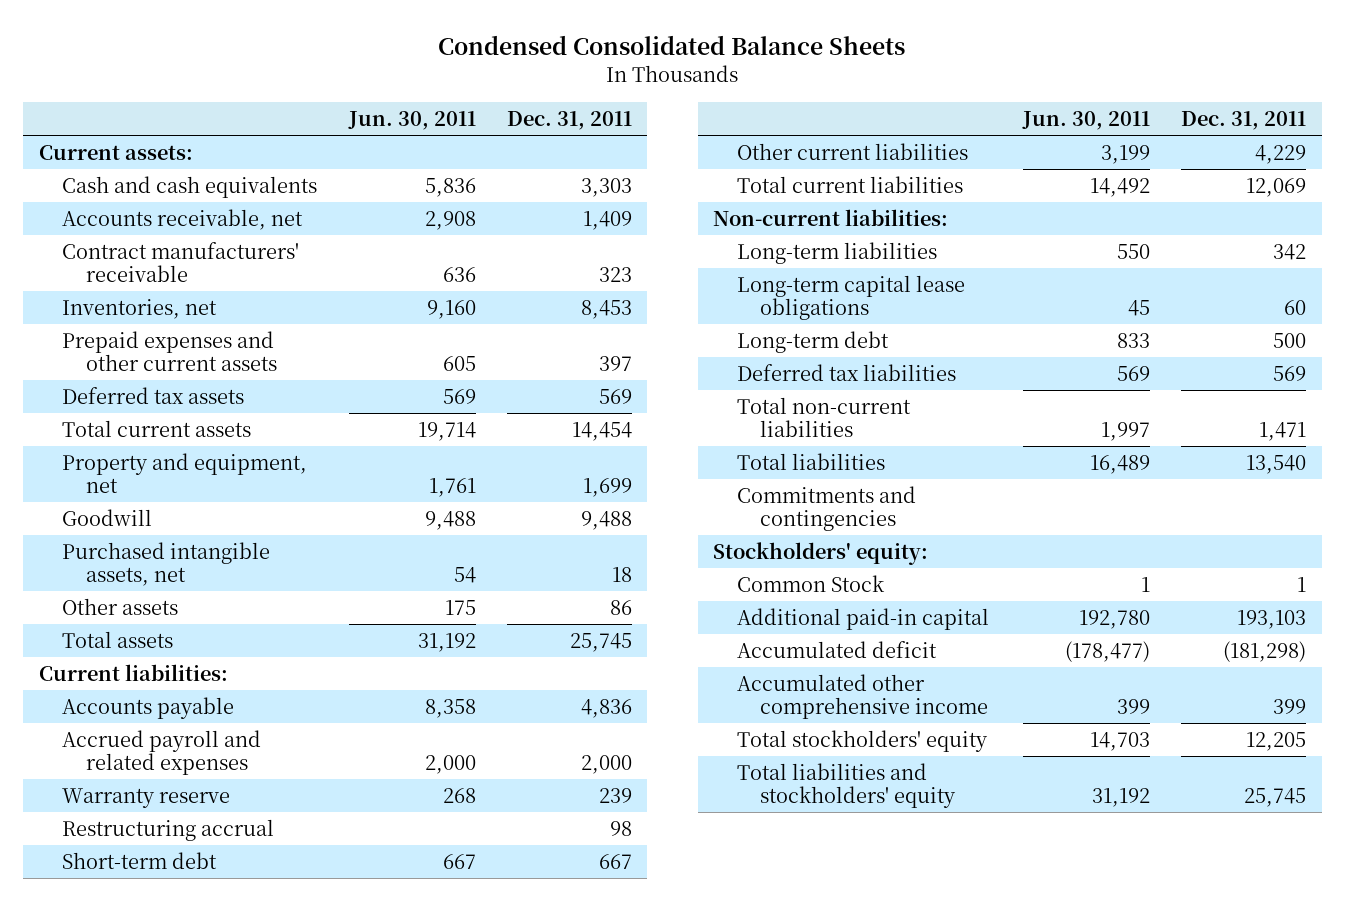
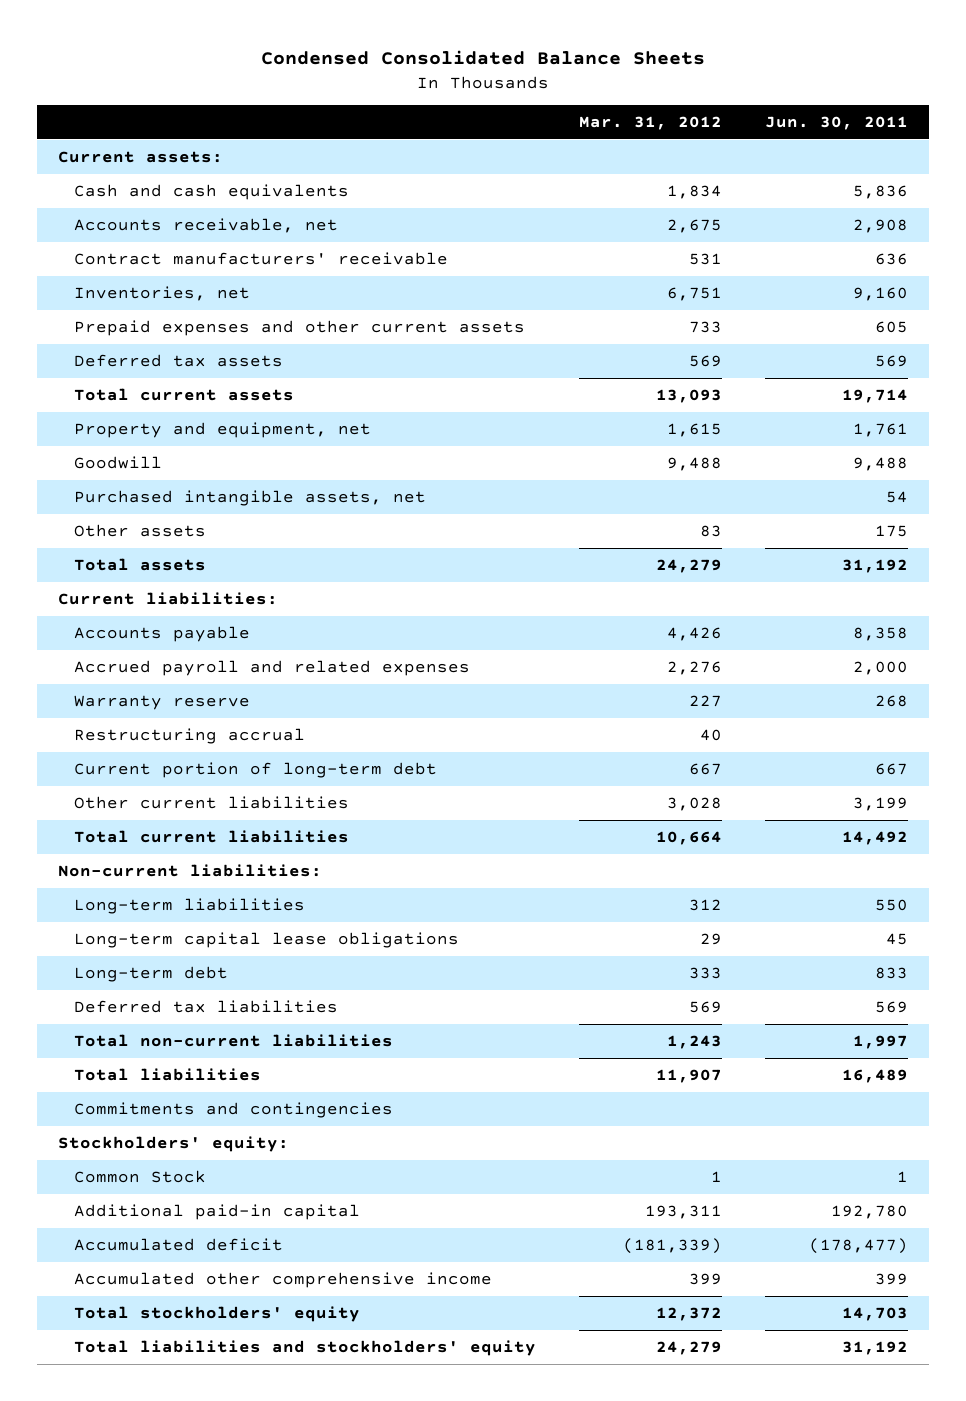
[506,110,632,130] Dec. 31, 2011 -> none
none -> [578,116,722,131] Mar. 31, 2012
[62,851,218,869] Short-term debt -> [74,761,438,778] Current portion of long-term debt

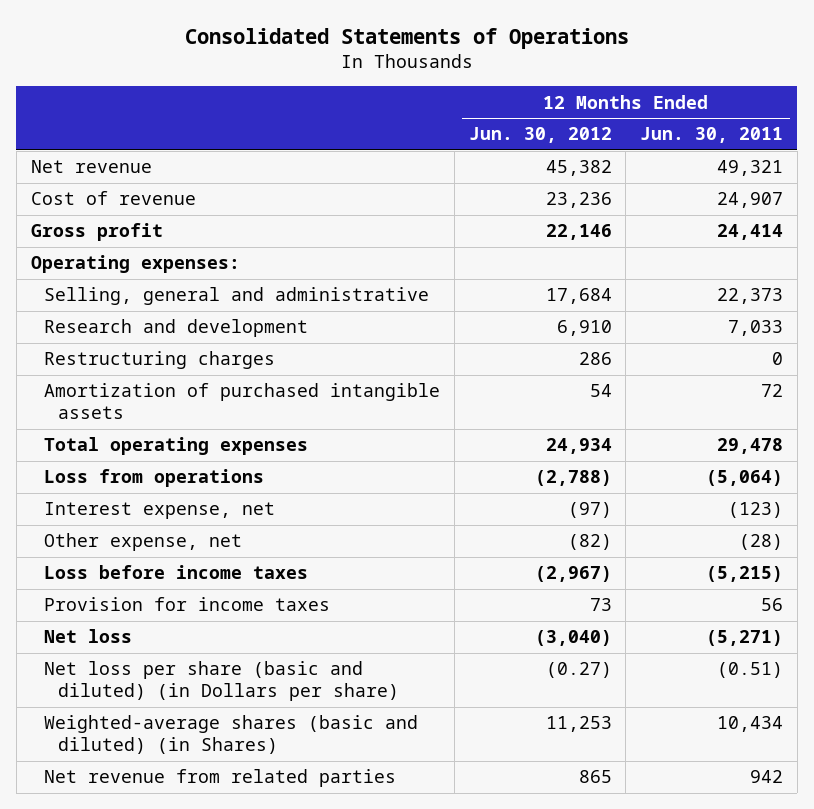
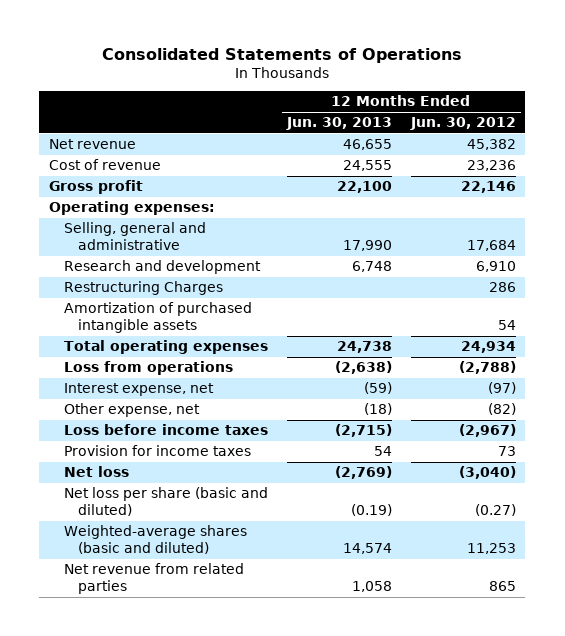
[640,127,784,144] Jun. 30, 2011 -> none
none -> [285,117,392,131] Jun. 30, 2013
[44,351,276,370] Restructuring charges -> [63,281,223,296] Restructuring Charges
[44,661,399,702] Net loss per share (basic and diluted) (in Dollars per share) -> [63,487,268,517] Net loss per share (basic and diluted)
[44,715,419,755] Weighted-average shares (basic and diluted) (in Shares) -> [63,525,247,555] Weighted-average shares (basic and diluted)

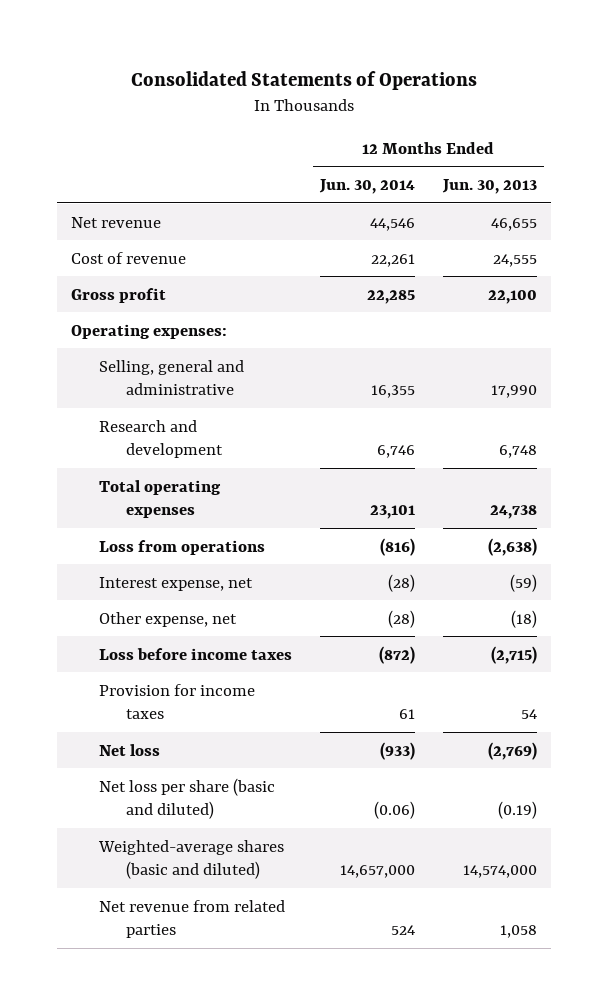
[409,117,516,131] Jun. 30, 2012 -> none
none -> [318,179,415,195] Jun. 30, 2014
[63,281,223,296] Restructuring Charges -> none
[63,302,252,334] Amortization of purchased intangible assets -> none
[342,543,392,555] 14,574 -> [462,864,537,878] 14,574,000

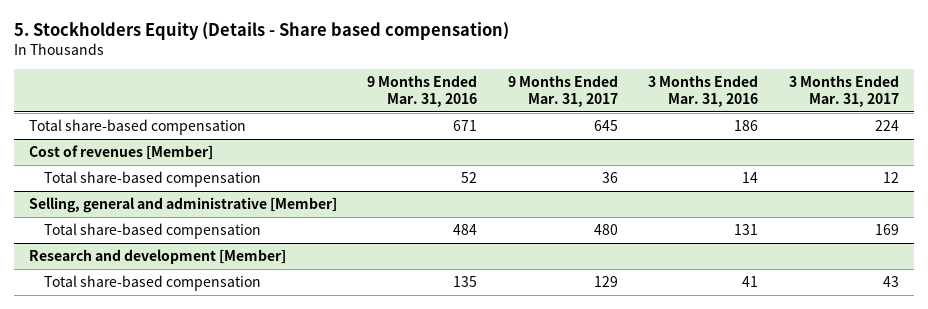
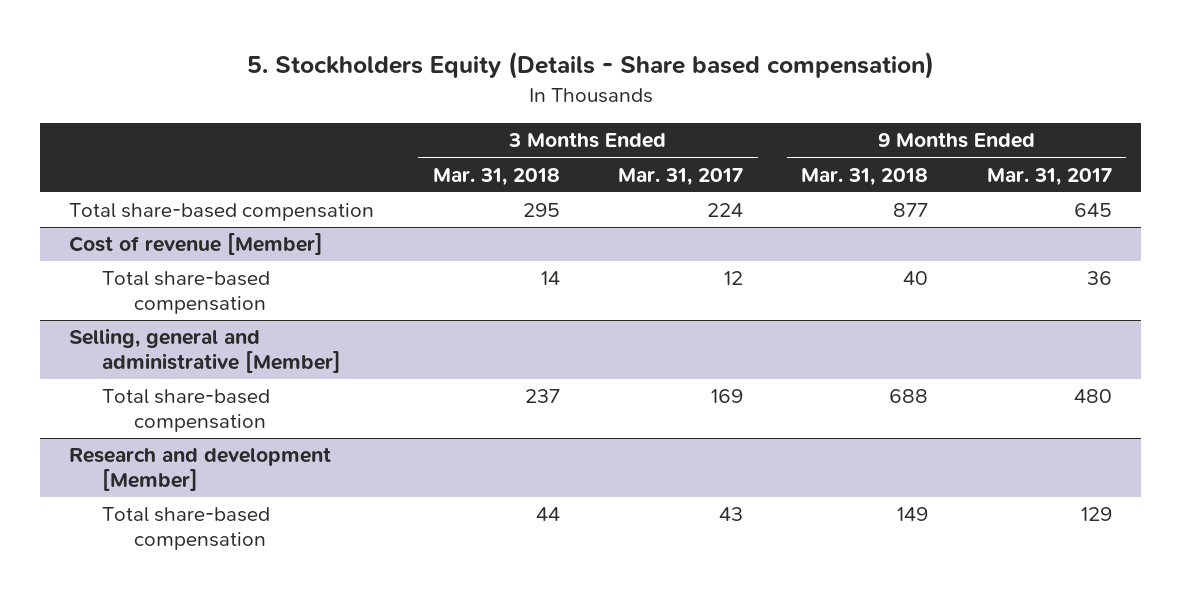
[367,75,478,108] 9 Months Ended Mar. 31, 2016 -> none
[648,75,759,108] 3 Months Ended Mar. 31, 2016 -> none
none -> [432,167,560,186] Mar. 31, 2018
none -> [801,167,929,186] Mar. 31, 2018
[28,145,213,161] Cost of revenues [Member] -> [69,233,324,256] Cost of revenue [Member]

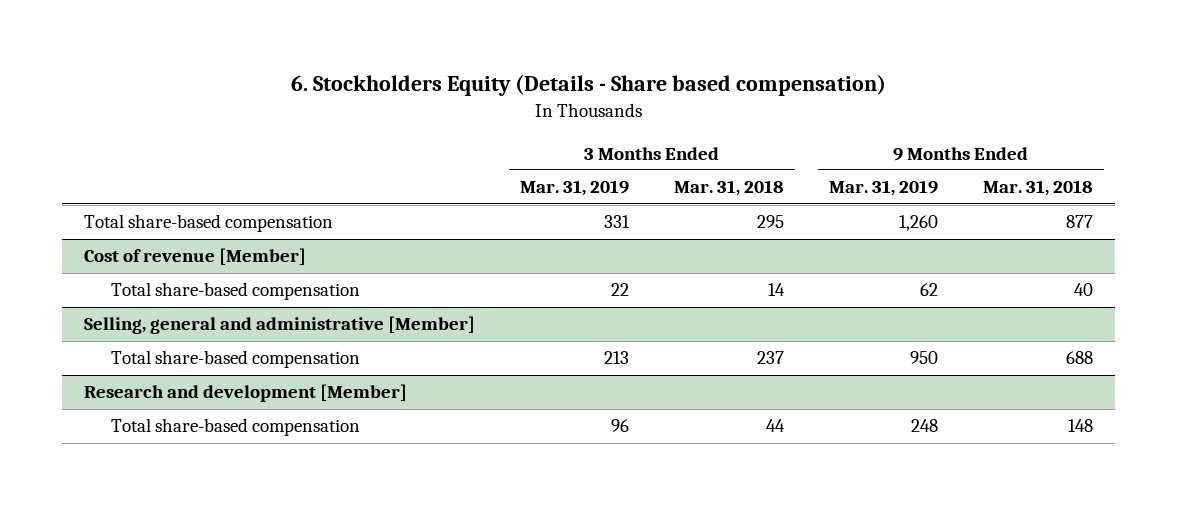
[246,50,934,79] 5. Stockholders Equity (Details - Share based compensation) -> [290,74,886,97] 6. Stockholders Equity (Details - Share based compensation)
[618,167,744,186] Mar. 31, 2017 -> none
[986,167,1112,186] Mar. 31, 2017 -> none
none -> [520,180,630,197] Mar. 31, 2019
none -> [829,180,939,197] Mar. 31, 2019
[897,507,929,522] 149 -> [1067,419,1093,433] 148

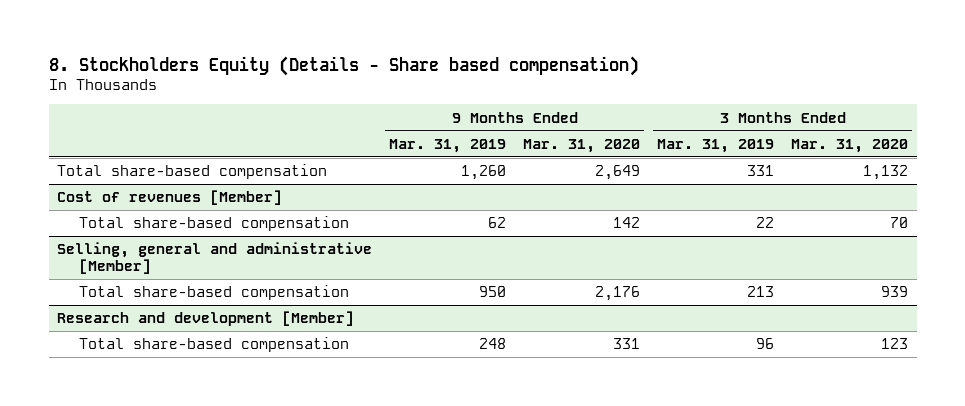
[290,74,886,97] 6. Stockholders Equity (Details - Share based compensation) -> [48,55,639,76] 8. Stockholders Equity (Details - Share based compensation)
[674,180,785,197] Mar. 31, 2018 -> none
[982,180,1093,197] Mar. 31, 2018 -> none
none -> [523,138,641,153] Mar. 31, 2020
none -> [791,138,909,153] Mar. 31, 2020
[84,248,307,266] Cost of revenue [Member] -> [57,190,283,206] Cost of revenues [Member]

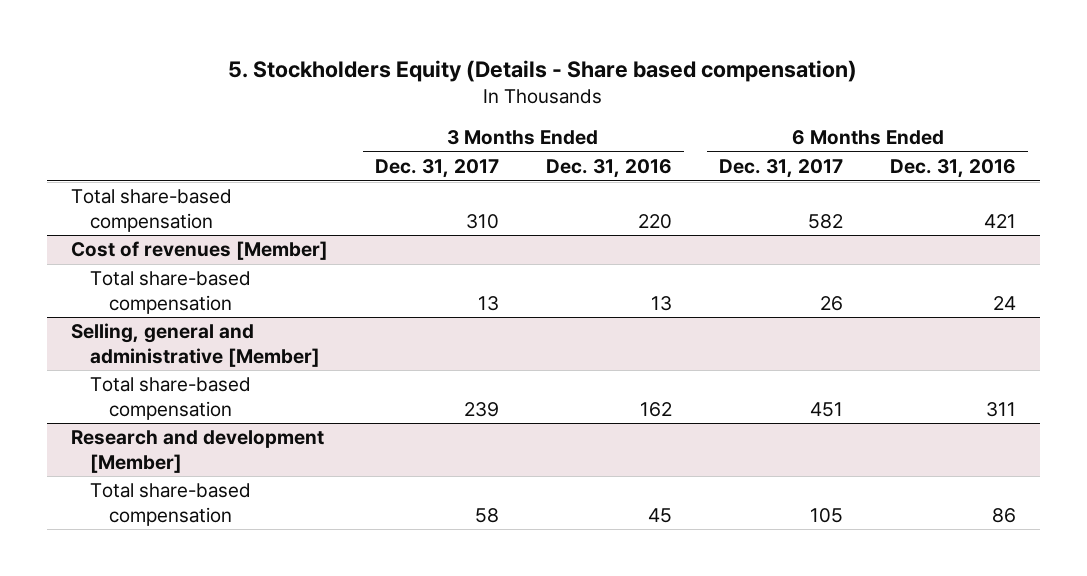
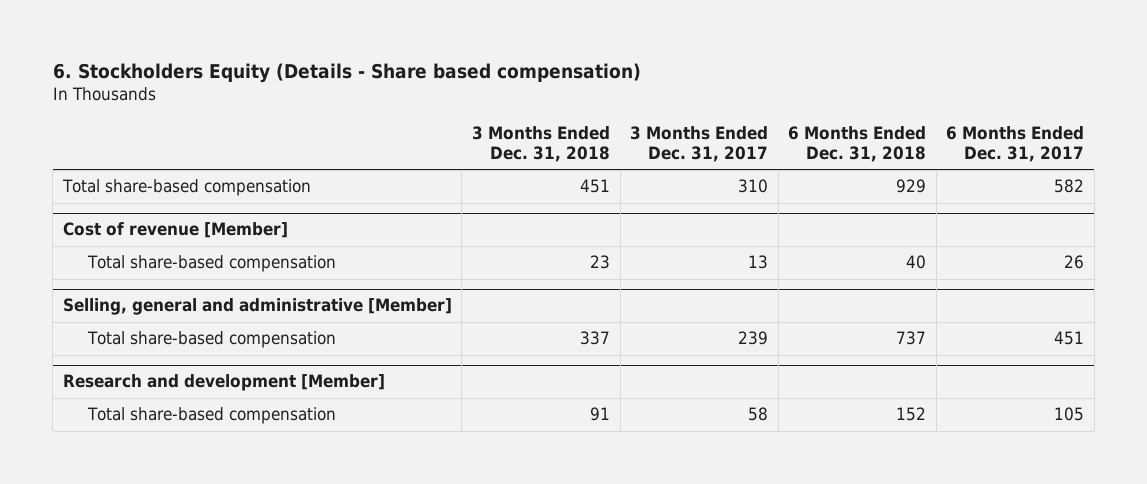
[228,59,858,82] 5. Stockholders Equity (Details - Share based compensation) -> [52,63,641,84] 6. Stockholders Equity (Details - Share based compensation)
[545,158,672,178] Dec. 31, 2016 -> none
[890,158,1017,178] Dec. 31, 2016 -> none
none -> [472,125,611,163] 3 Months Ended Dec. 31, 2018
none -> [788,125,927,163] 6 Months Ended Dec. 31, 2018
[70,241,328,261] Cost of revenues [Member] -> [62,222,288,239] Cost of revenue [Member]

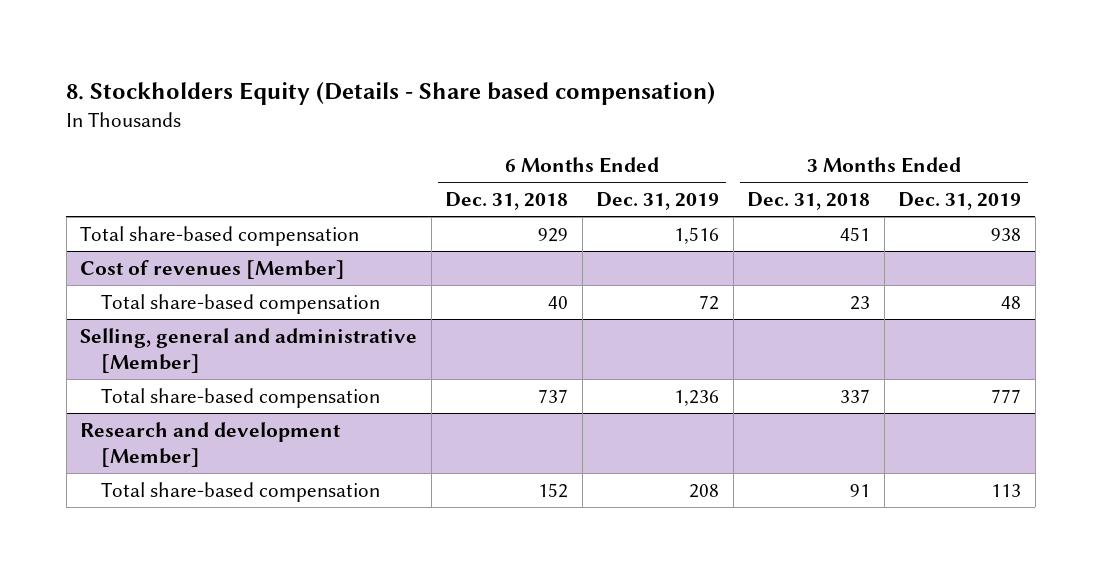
[52,63,641,84] 6. Stockholders Equity (Details - Share based compensation) -> [66,82,716,106] 8. Stockholders Equity (Details - Share based compensation)
[630,125,769,163] 3 Months Ended Dec. 31, 2017 -> none
[946,125,1085,163] 6 Months Ended Dec. 31, 2017 -> none
none -> [596,192,720,211] Dec. 31, 2019
none -> [898,192,1022,211] Dec. 31, 2019
[62,222,288,239] Cost of revenue [Member] -> [80,259,346,279] Cost of revenues [Member]

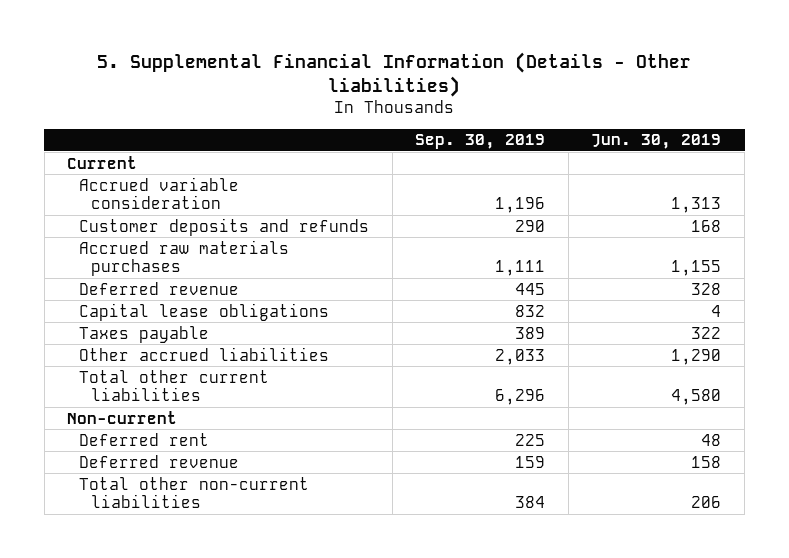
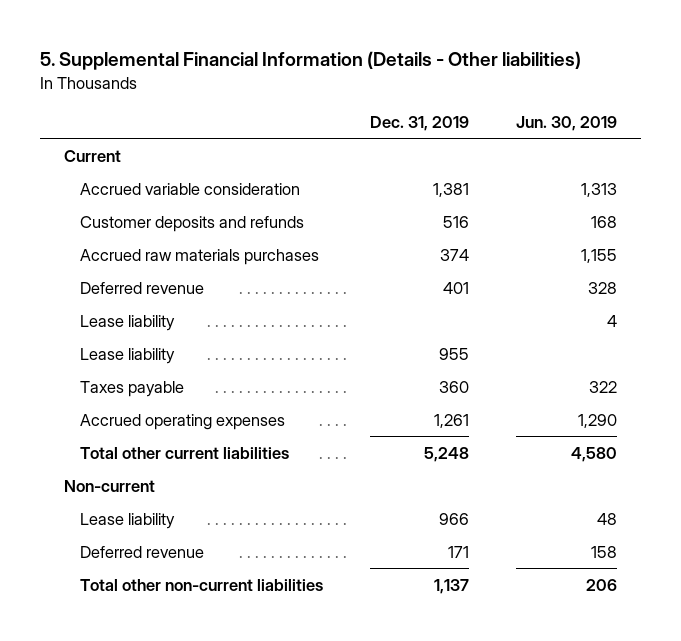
[415,134,546,150] Sep. 30, 2019 -> none
none -> [370,115,470,131] Dec. 31, 2019
[79,302,330,321] Capital lease obligations -> [80,314,176,331] Lease liability
none -> [80,347,176,364] Lease liability
[79,346,330,361] Other accrued liabilities -> [80,413,286,430] Accrued operating expenses
[79,432,210,446] Deferred rent -> none
none -> [80,512,176,529] Lease liability

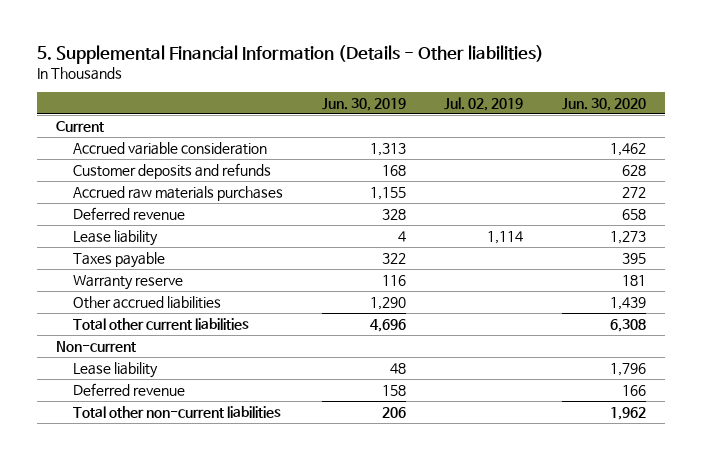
[370,115,470,131] Dec. 31, 2019 -> none
none -> [444,97,524,112] Jul. 02, 2019
none -> [561,98,646,112] Jun. 30, 2020
[80,347,176,364] Lease liability -> none
none -> [72,274,183,290] Warranty reserve
[80,413,286,430] Accrued operating expenses -> [72,295,221,309] Other accrued liabilities
[571,446,618,462] 4,580 -> [369,318,406,332] 4,696

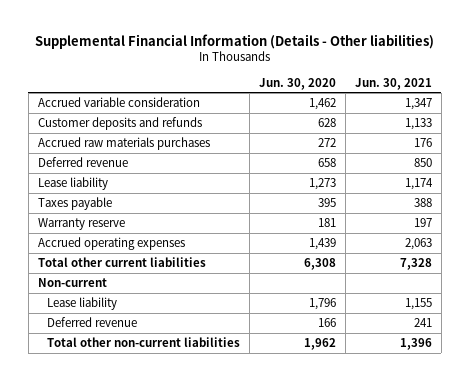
[36,44,544,64] 5. Supplemental Financial Information (Details - Other liabilities) -> [34,33,434,49] Supplemental Financial Information (Details - Other liabilities)
[321,98,406,112] Jun. 30, 2019 -> none
[444,97,524,112] Jul. 02, 2019 -> none
none -> [354,77,432,90] Jun. 30, 2021
[55,120,104,132] Current -> none
[72,295,221,309] Other accrued liabilities -> [37,237,185,251] Accrued operating expenses

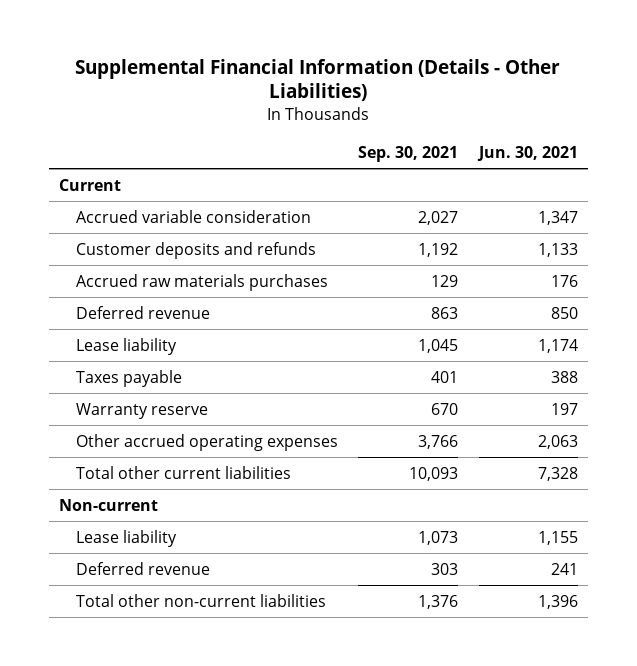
[34,33,434,49] Supplemental Financial Information (Details - Other liabilities) -> [75,58,561,102] Supplemental Financial Information (Details - Other Liabilities)
[258,77,336,90] Jun. 30, 2020 -> none
none -> [358,145,459,162] Sep. 30, 2021
none -> [59,178,122,191] Current
[37,237,185,251] Accrued operating expenses -> [76,433,339,451] Other accrued operating expenses

